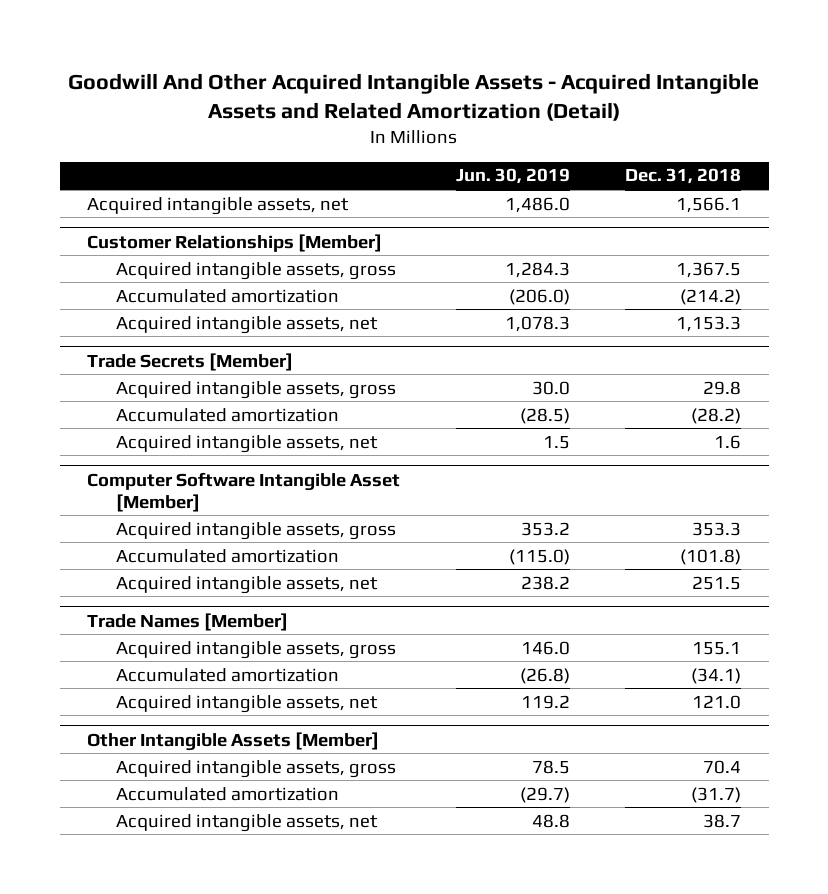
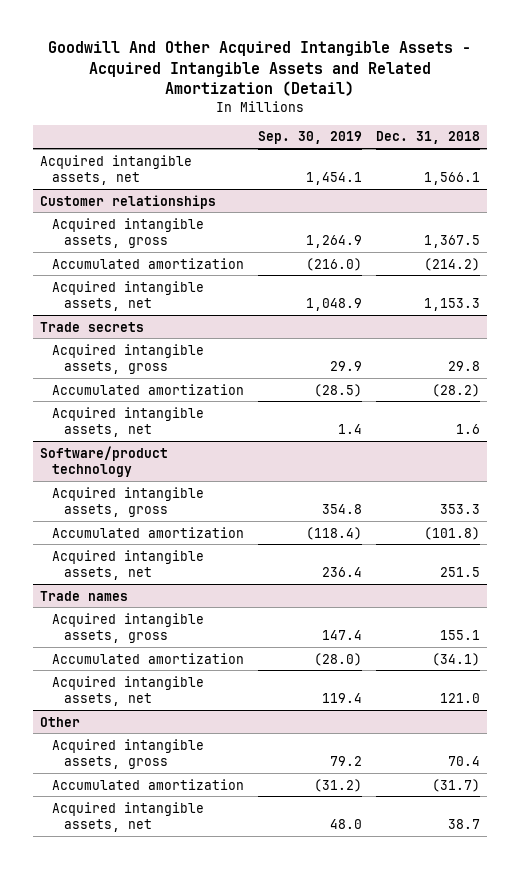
[455,168,570,185] Jun. 30, 2019 -> none
none -> [258,131,363,145] Sep. 30, 2019
[87,233,383,252] Customer Relationships [Member] -> [40,194,217,209] Customer relationships
[87,352,294,371] Trade Secrets [Member] -> [40,321,145,332] Trade secrets
[87,471,401,512] Computer Software Intangible Asset [Member] -> [40,445,169,478] Software/product technology
[87,612,289,631] Trade Names [Member] -> [40,590,129,601] Trade names
[87,731,380,751] Other Intangible Assets [Member] -> [40,716,81,727] Other

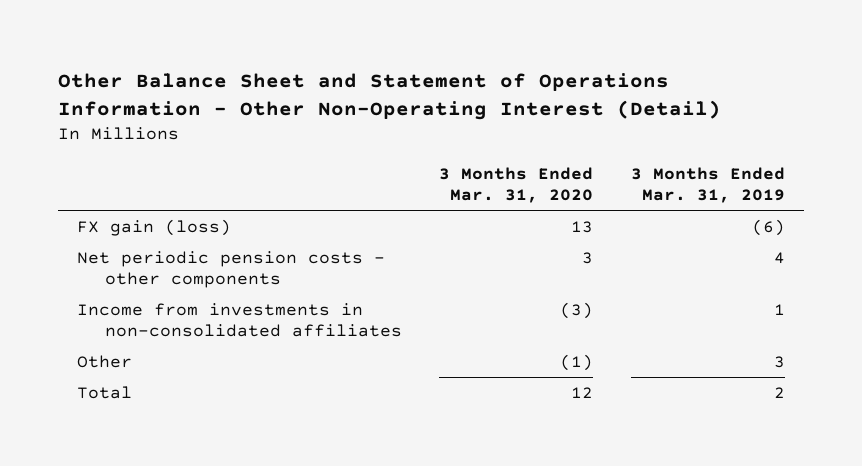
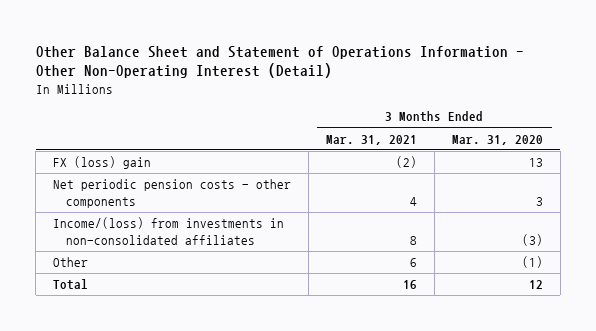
[631,166,786,203] 3 Months Ended Mar. 31, 2019 -> none
none -> [326,134,418,145] Mar. 31, 2021
[77,218,232,236] FX gain (loss) -> [53,156,152,170] FX (loss) gain
[77,302,402,338] Income from investments in non-consolidated affiliates -> [53,217,285,245] Income/(loss) from investments in non-consolidated affiliates

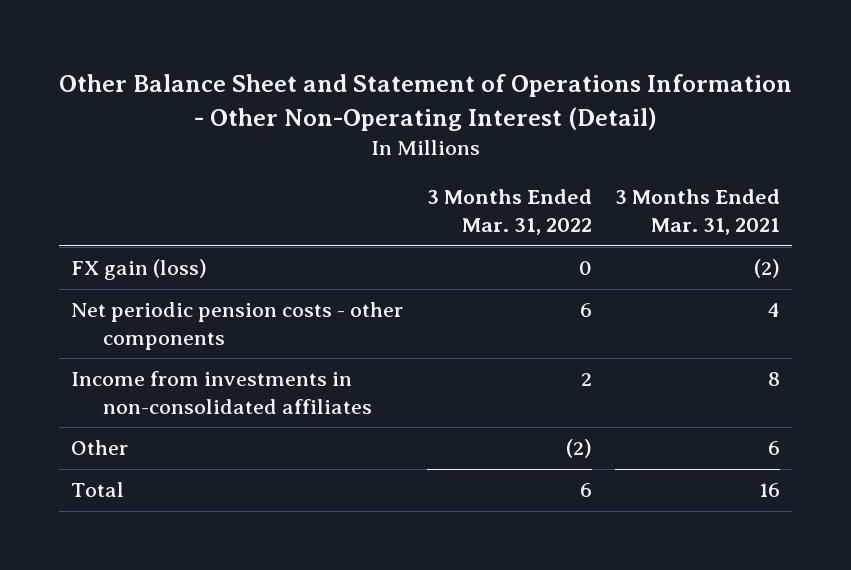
[451,134,543,145] Mar. 31, 2020 -> none
none -> [426,189,592,235] 3 Months Ended Mar. 31, 2022
[53,156,152,170] FX (loss) gain -> [71,259,208,281] FX gain (loss)
[53,217,285,245] Income/(loss) from investments in non-consolidated affiliates -> [71,371,373,414] Income from investments in non-consolidated affiliates

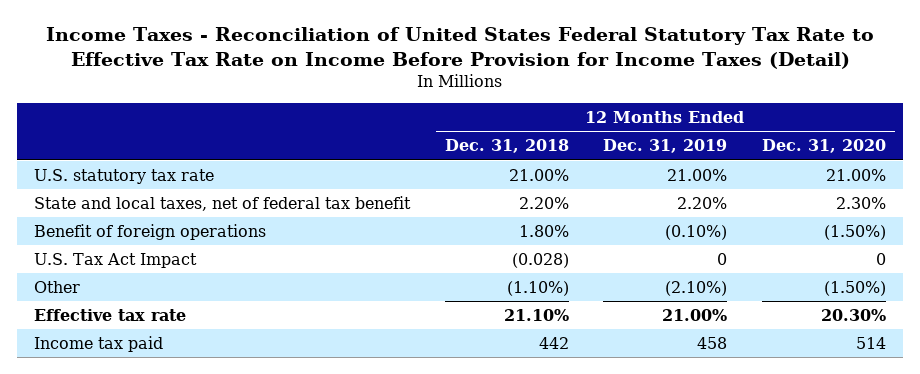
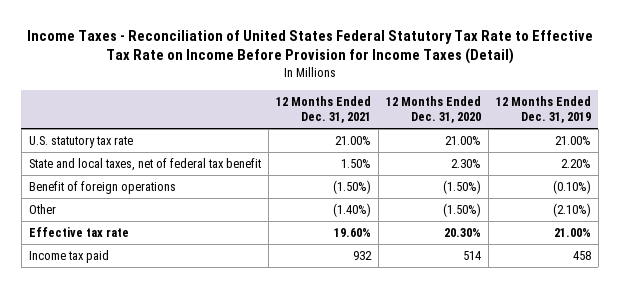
[444,139,569,154] Dec. 31, 2018 -> none
none -> [275,95,371,124] 12 Months Ended Dec. 31, 2021
[33,252,197,268] U.S. Tax Act Impact -> none

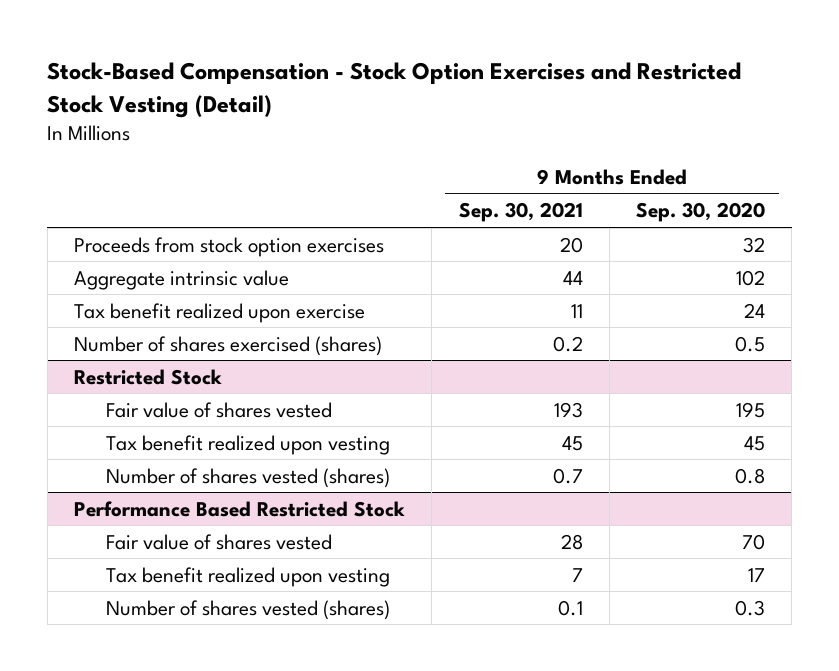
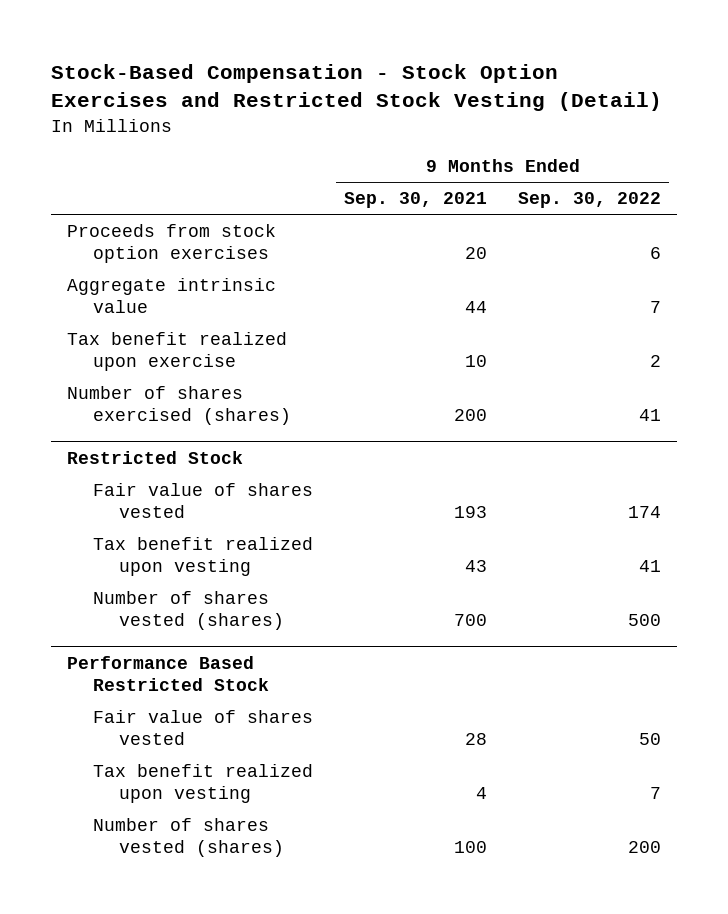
[636,202,766,223] Sep. 30, 2020 -> none
none -> [518,192,662,209] Sep. 30, 2022
[570,303,583,318] 11 -> [465,354,488,367] 10
[552,335,583,352] 0.2 -> [454,408,488,421] 200
[561,435,583,451] 45 -> [465,559,488,572] 43
[552,467,583,484] 0.7 -> [454,613,488,626] 700
[571,567,583,582] 7 -> [476,786,488,799] 4
[557,599,583,616] 0.1 -> [454,840,488,853] 100

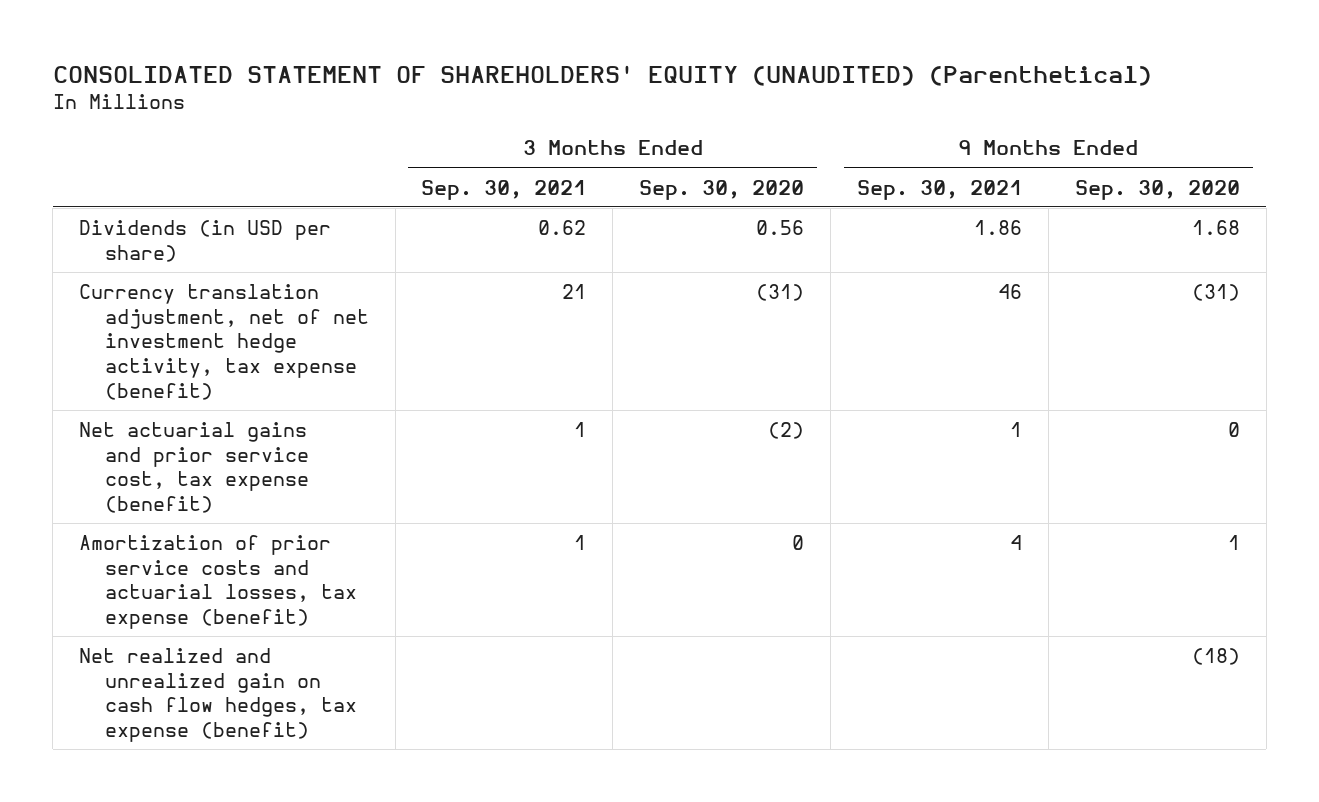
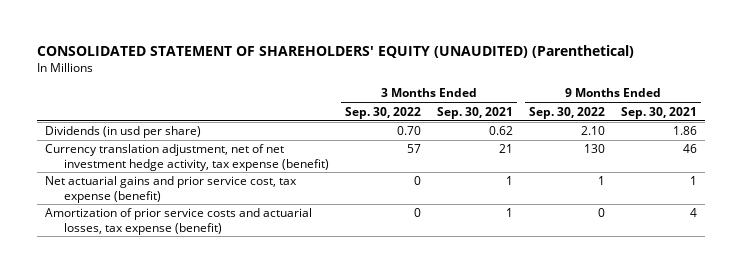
[639,179,805,200] Sep. 30, 2020 -> none
[1074,179,1240,200] Sep. 30, 2020 -> none
none -> [344,106,421,119] Sep. 30, 2022
none -> [528,106,605,119] Sep. 30, 2022
[79,219,332,262] Dividends (in USD per share) -> [44,126,201,139] Dividends (in usd per share)
[79,647,357,743] Net realized and unrealized gain on cash flow hedges, tax expense (benefit) -> none

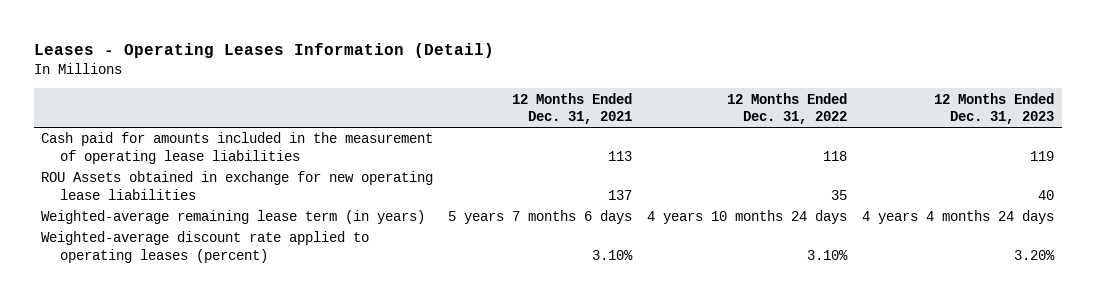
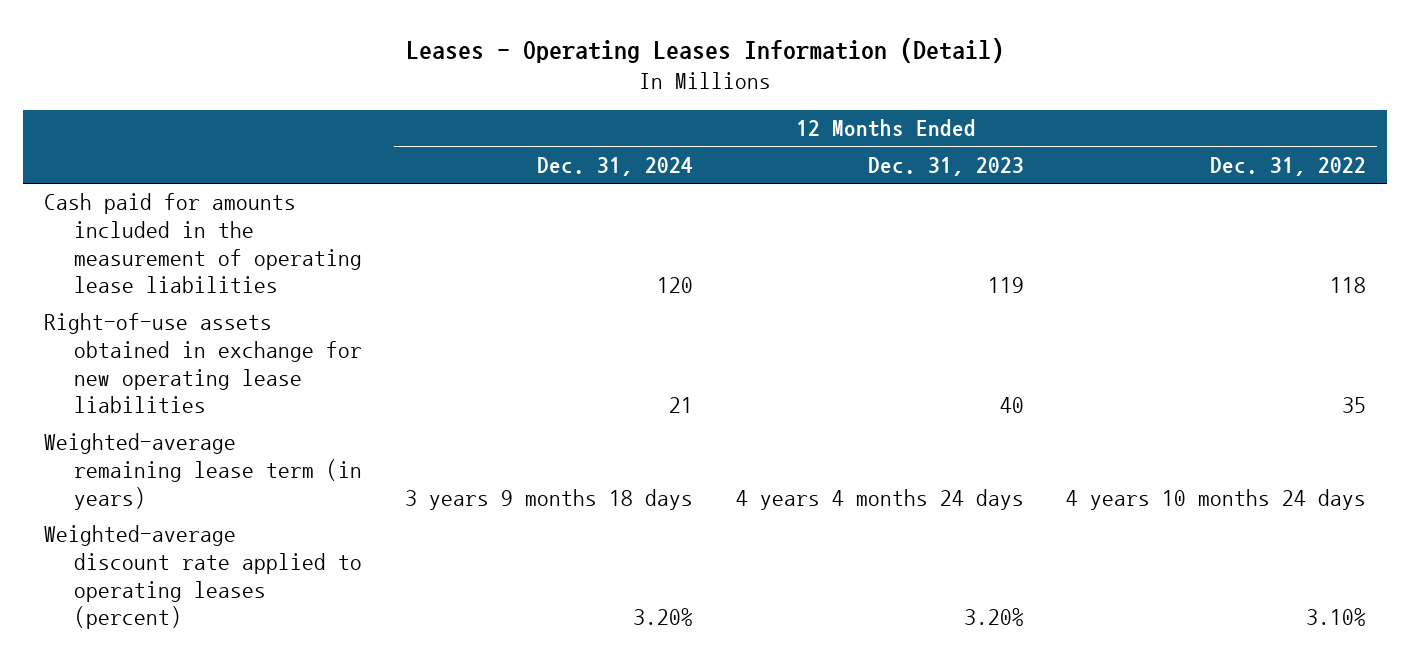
[512,92,633,125] 12 Months Ended Dec. 31, 2021 -> none
none -> [536,156,693,176] Dec. 31, 2024
[41,171,434,200] ROU Assets obtained in exchange for new operating lease liabilities -> [44,313,363,414] Right-of-use assets obtained in exchange for new operating lease liabilities

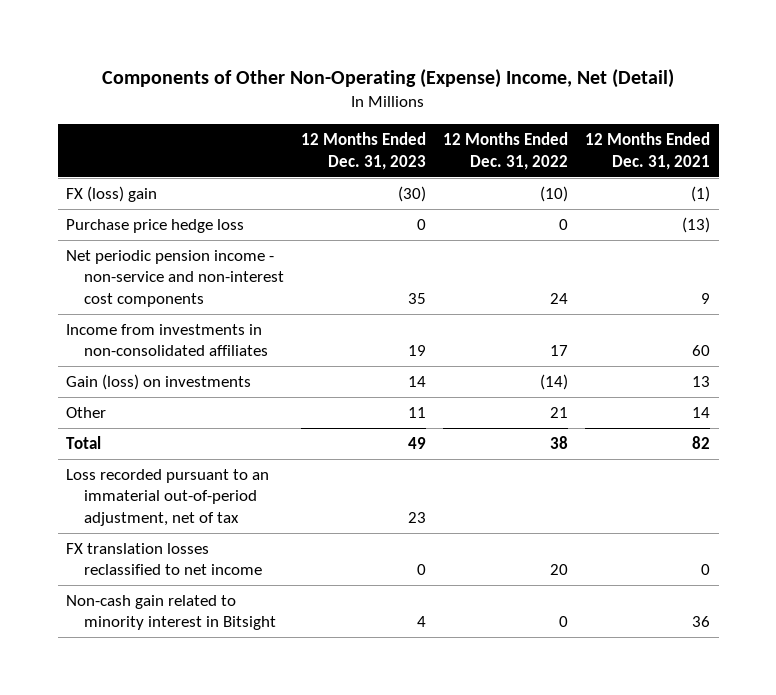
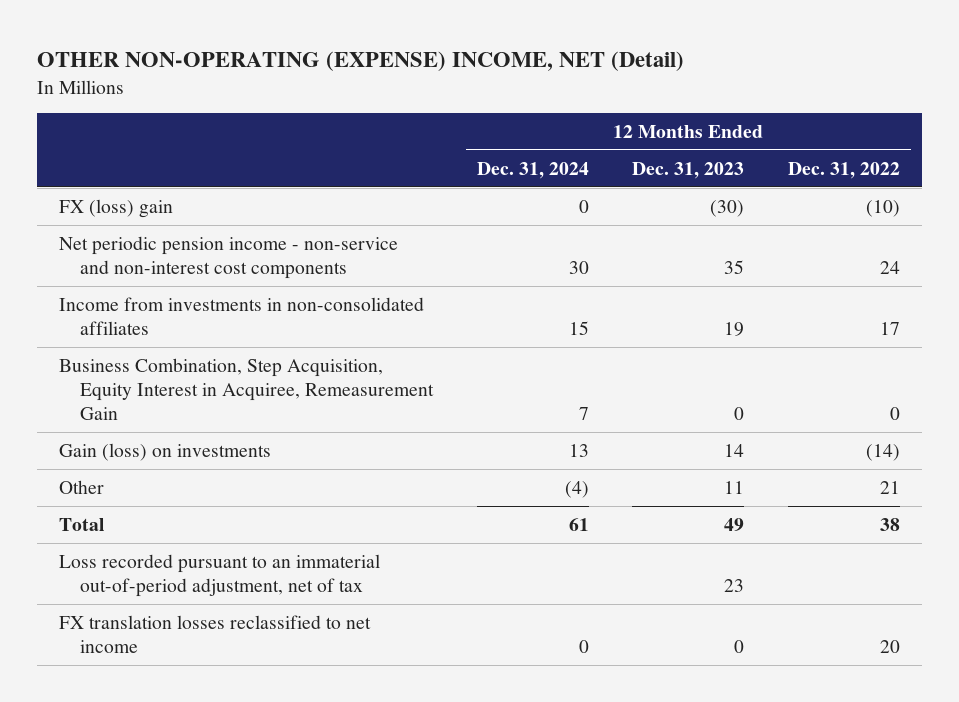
[102,69,675,89] Components of Other Non-Operating (Expense) Income, Net (Detail) -> [37,51,685,72] OTHER NON-OPERATING (EXPENSE) INCOME, NET (Detail)
[585,132,711,170] 12 Months Ended Dec. 31, 2021 -> none
none -> [476,161,589,179] Dec. 31, 2024
[66,218,245,233] Purchase price hedge loss -> none
none -> [58,357,434,421] Business Combination, Step Acquisition, Equity Interest in Acquiree, Remeasurement Gain
[66,594,276,631] Non-cash gain related to minority interest in Bitsight -> none

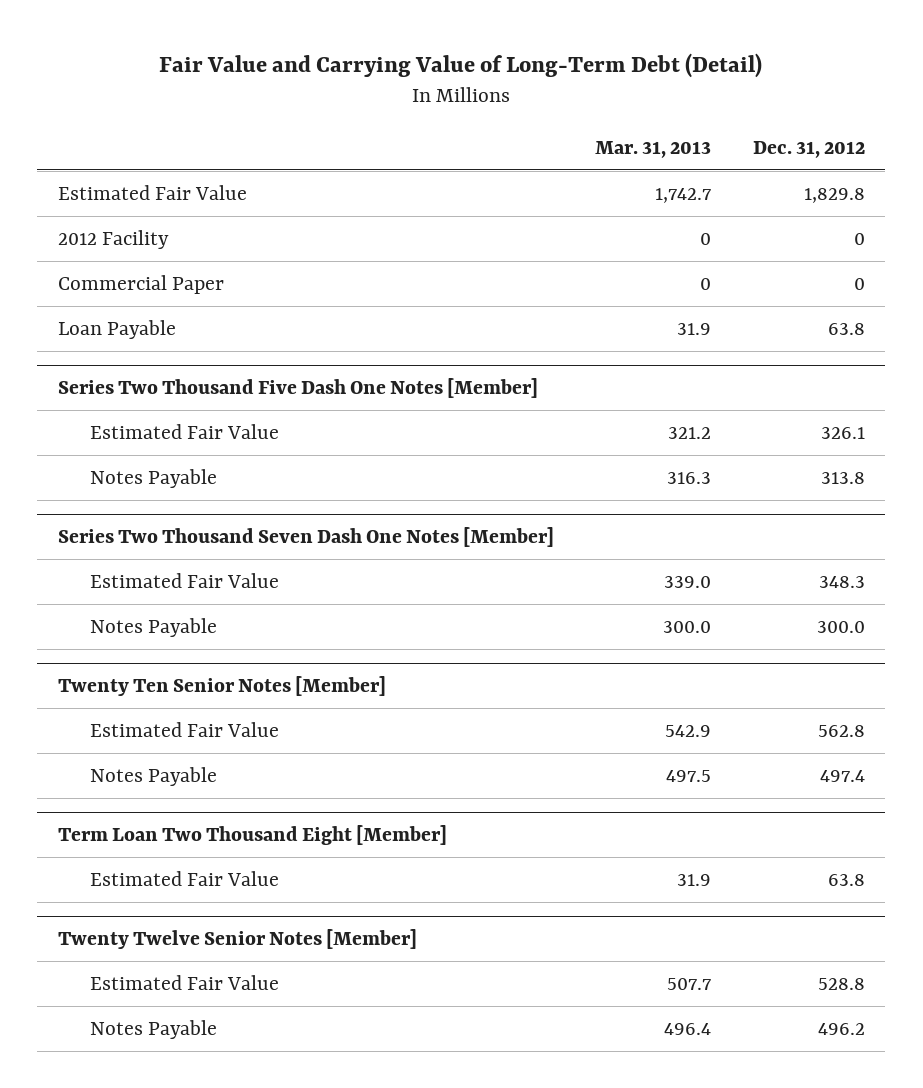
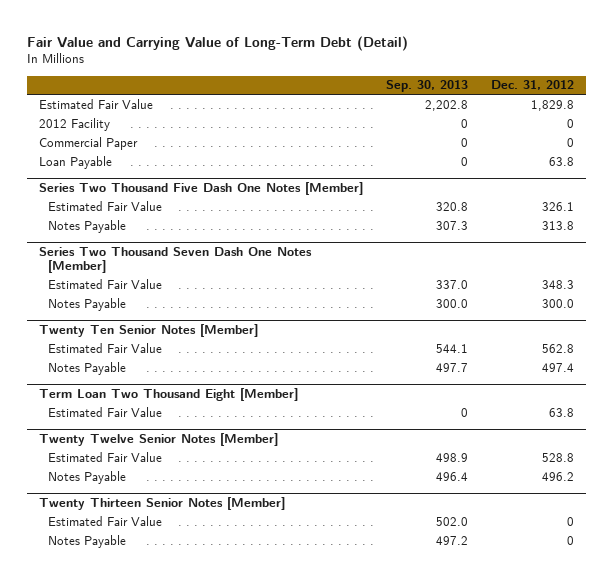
[595,140,712,158] Mar. 31, 2013 -> none
none -> [386,80,469,93] Sep. 30, 2013
none -> [38,496,285,510] Twenty Thirteen Senior Notes [Member]
none -> [48,515,163,526] Estimated Fair Value
none -> [48,534,127,548] Notes Payable

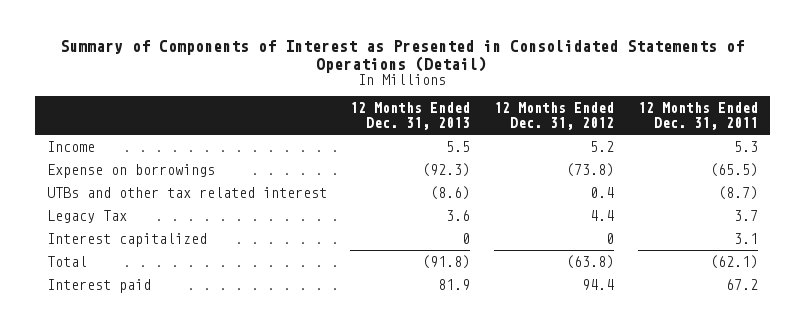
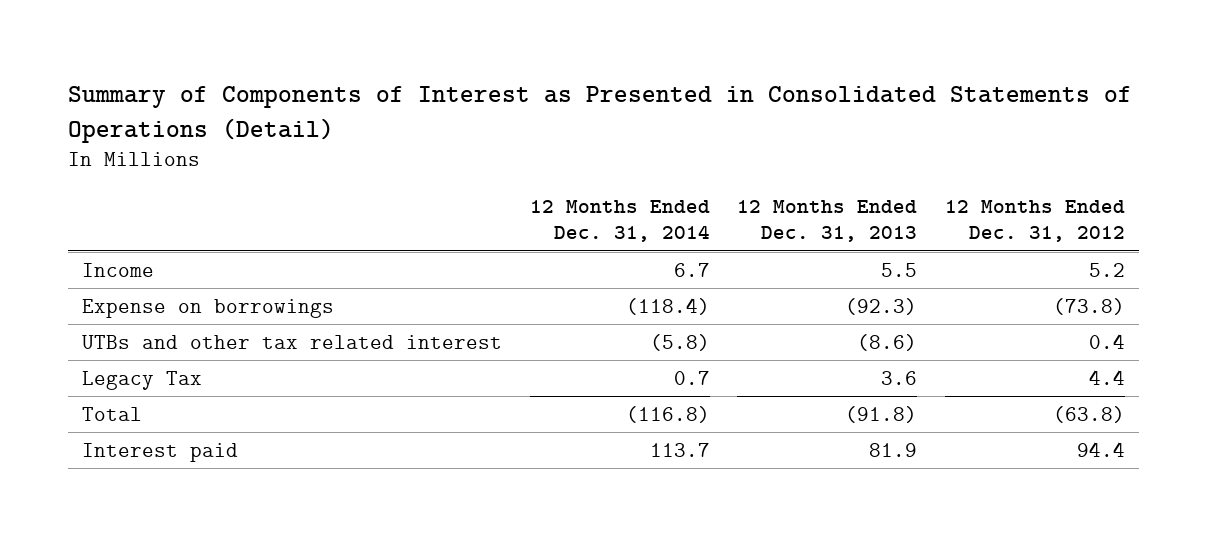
[638,102,759,130] 12 Months Ended Dec. 31, 2011 -> none
none -> [529,199,710,243] 12 Months Ended Dec. 31, 2014
[46,232,207,247] Interest capitalized -> none

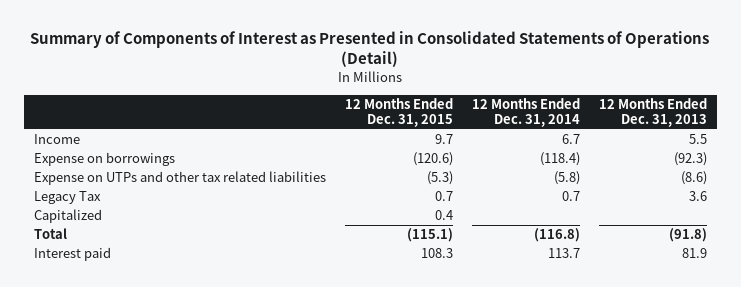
[944,199,1125,243] 12 Months Ended Dec. 31, 2012 -> none
none -> [344,97,453,128] 12 Months Ended Dec. 31, 2015
[82,334,503,349] UTBs and other tax related interest -> [33,171,326,186] Expense on UTPs and other tax related liabilities
none -> [33,209,102,224] Capitalized

